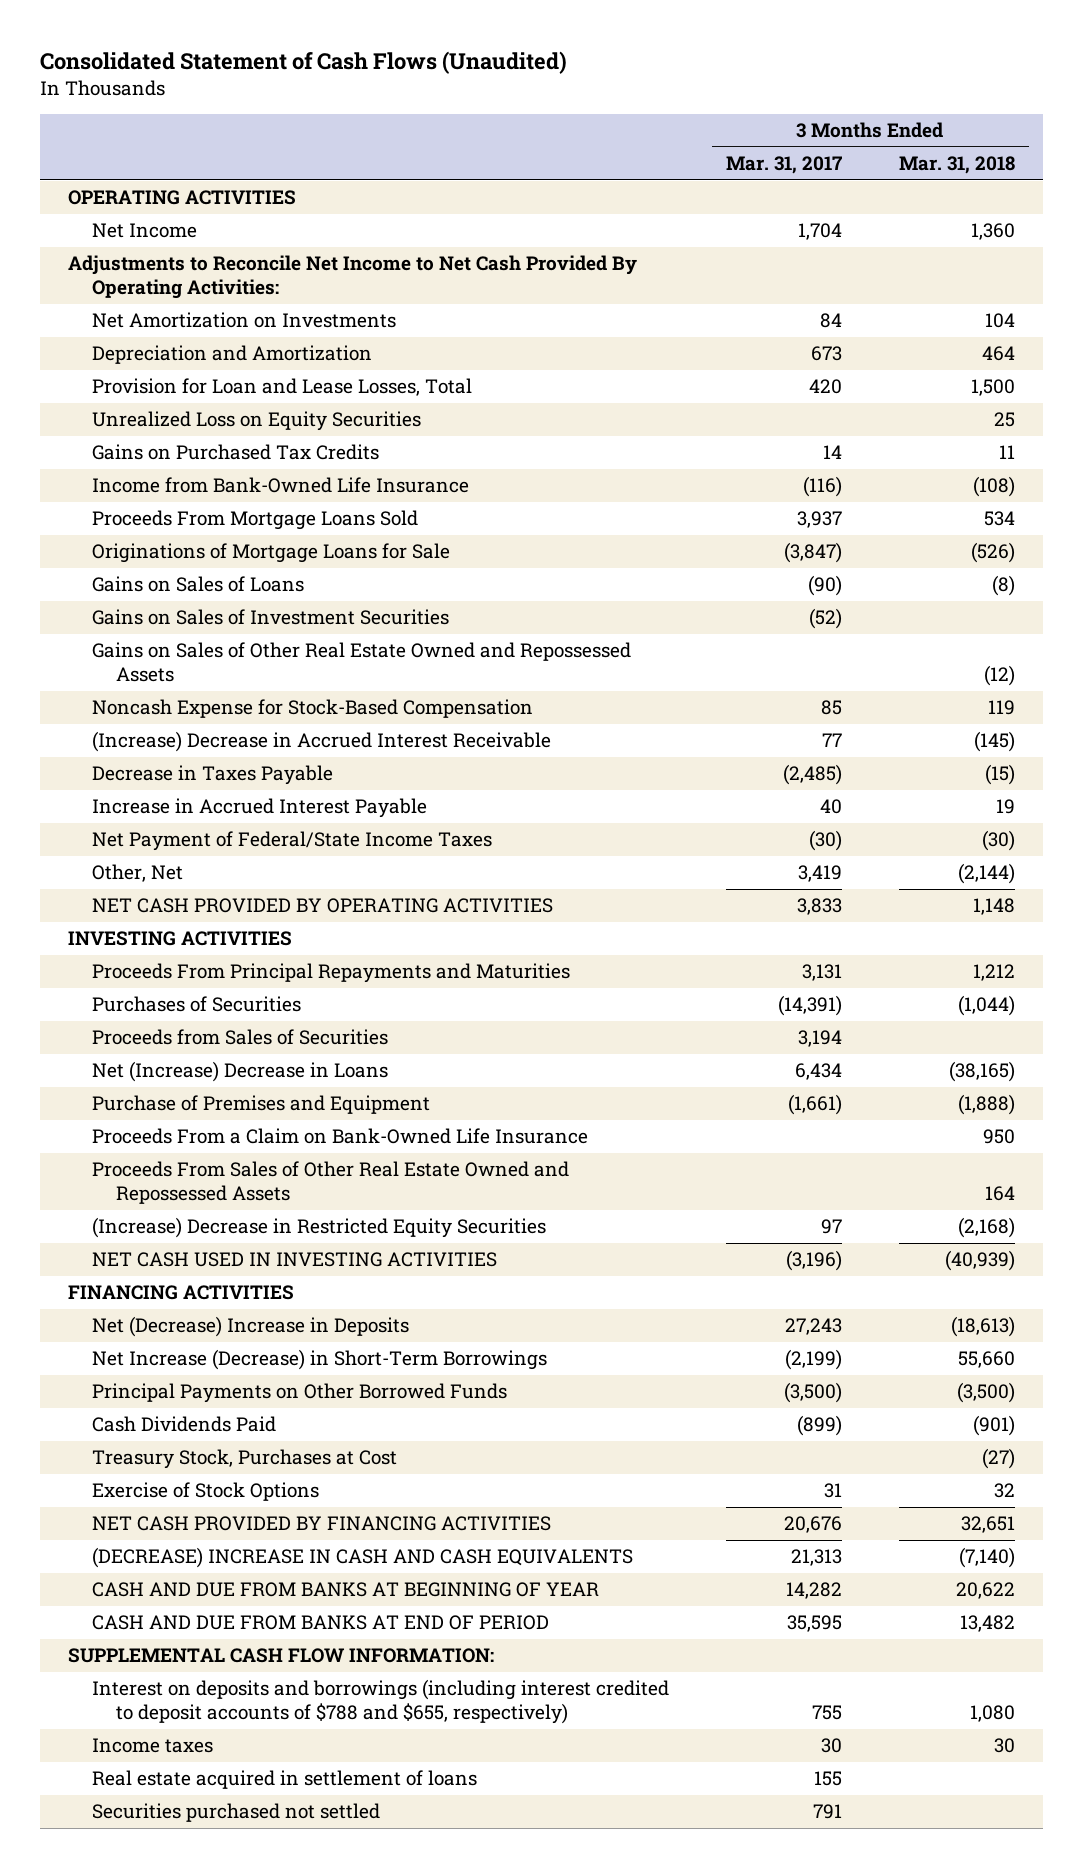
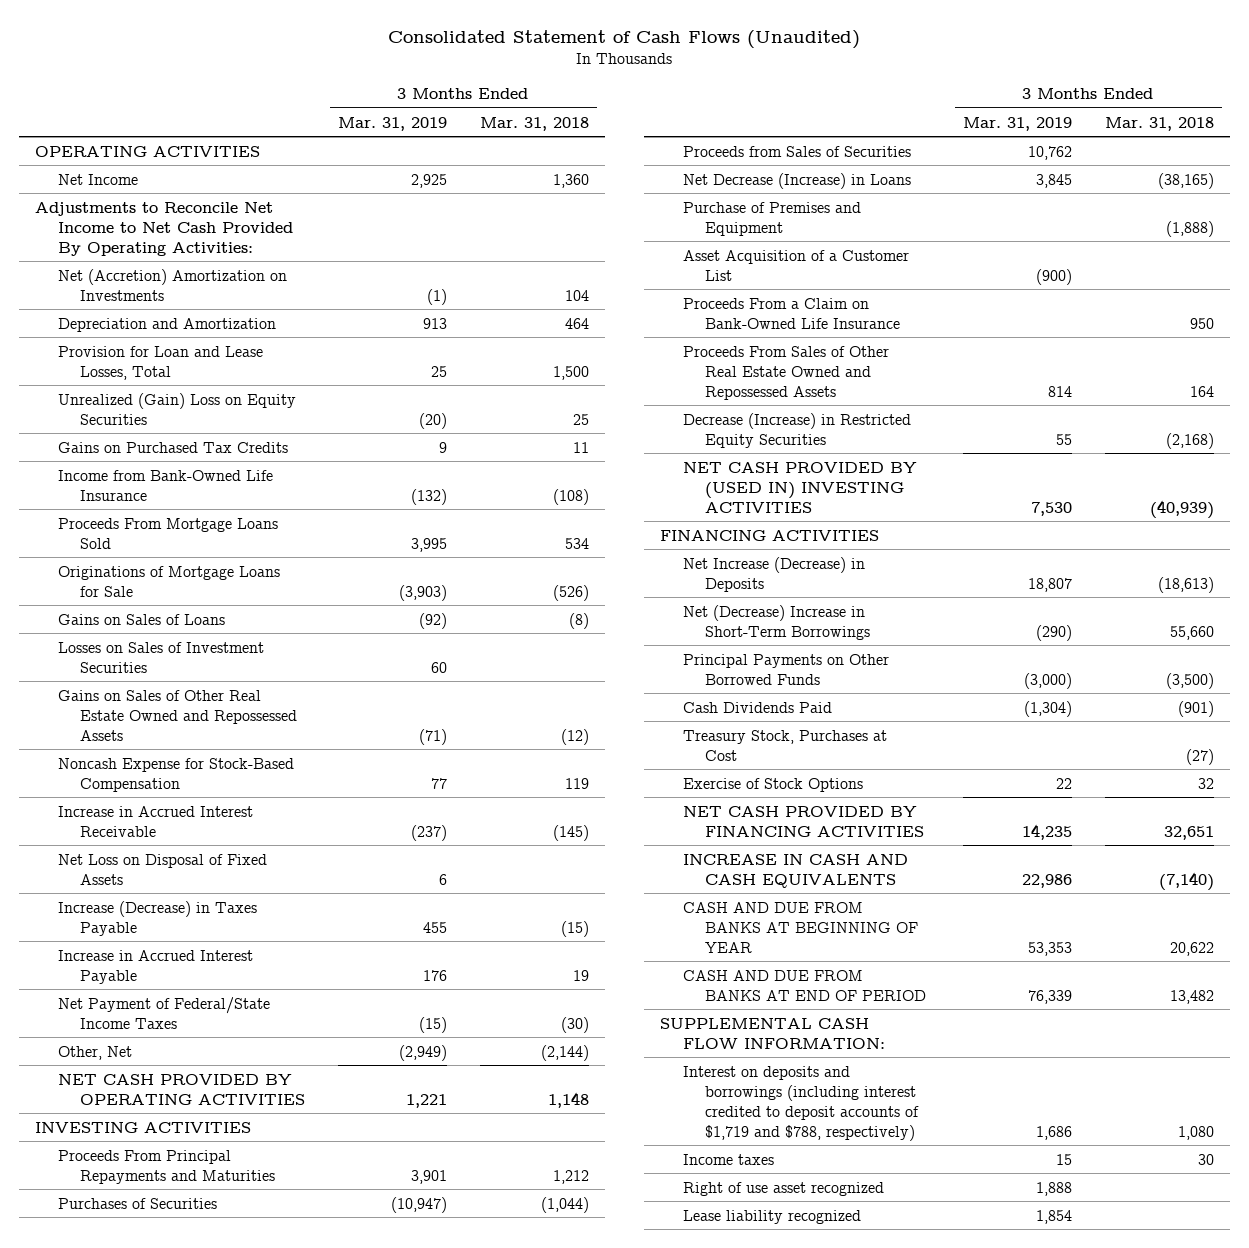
[725,156,842,175] Mar. 31, 2017 -> none
none -> [338,116,448,131] Mar. 31, 2019
[92,312,397,329] Net Amortization on Investments -> [57,268,287,301] Net (Accretion) Amortization on Investments
[92,411,422,432] Unrealized Loss on Equity Securities -> [57,392,296,425] Unrealized (Gain) Loss on Equity Securities
[92,609,450,626] Gains on Sales of Investment Securities -> [57,641,264,673] Losses on Sales of Investment Securities
[92,731,552,753] (Increase) Decrease in Accrued Interest Receivable -> [57,805,253,837] Increase in Accrued Interest Receivable
none -> [57,853,267,885] Net Loss on Disposal of Fixed Assets
[92,765,334,786] Decrease in Taxes Payable -> [57,900,257,936] Increase (Decrease) in Taxes Payable
[92,1061,389,1083] Net (Increase) Decrease in Loans -> [682,172,911,189] Net Decrease (Increase) in Loans
none -> [682,249,909,281] Asset Acquisition of a Customer List
[92,1217,547,1239] (Increase) Decrease in Restricted Equity Securities -> [682,412,911,448] Decrease (Increase) in Restricted Equity Securities
[92,1252,498,1268] NET CASH USED IN INVESTING ACTIVITIES -> [682,461,917,513] NET CASH PROVIDED BY (USED IN) INVESTING ACTIVITIES
[92,1316,410,1338] Net (Decrease) Increase in Deposits -> [682,556,865,592] Net Increase (Decrease) in Deposits
[92,1349,548,1371] Net Increase (Decrease) in Short-Term Borrowings -> [682,604,871,640] Net (Decrease) Increase in Short-Term Borrowings
[92,1547,634,1569] (DECREASE) INCREASE IN CASH AND CASH EQUIVALENTS -> [682,853,908,888] INCREASE IN CASH AND CASH EQUIVALENTS
[92,1679,670,1725] Interest on deposits and borrowings (including interest credited to deposit accounts of $788 and $655, respectively) -> [682,1065,920,1141] Interest on deposits and borrowings (including interest credited to deposit accounts of $1,719 and $788, respectively)
[92,1770,478,1790] Real estate acquired in settlement of loans -> none
[92,1803,381,1823] Securities purchased not settled -> none
none -> [682,1181,884,1196] Right of use asset recognized
none -> [682,1209,861,1224] Lease liability recognized

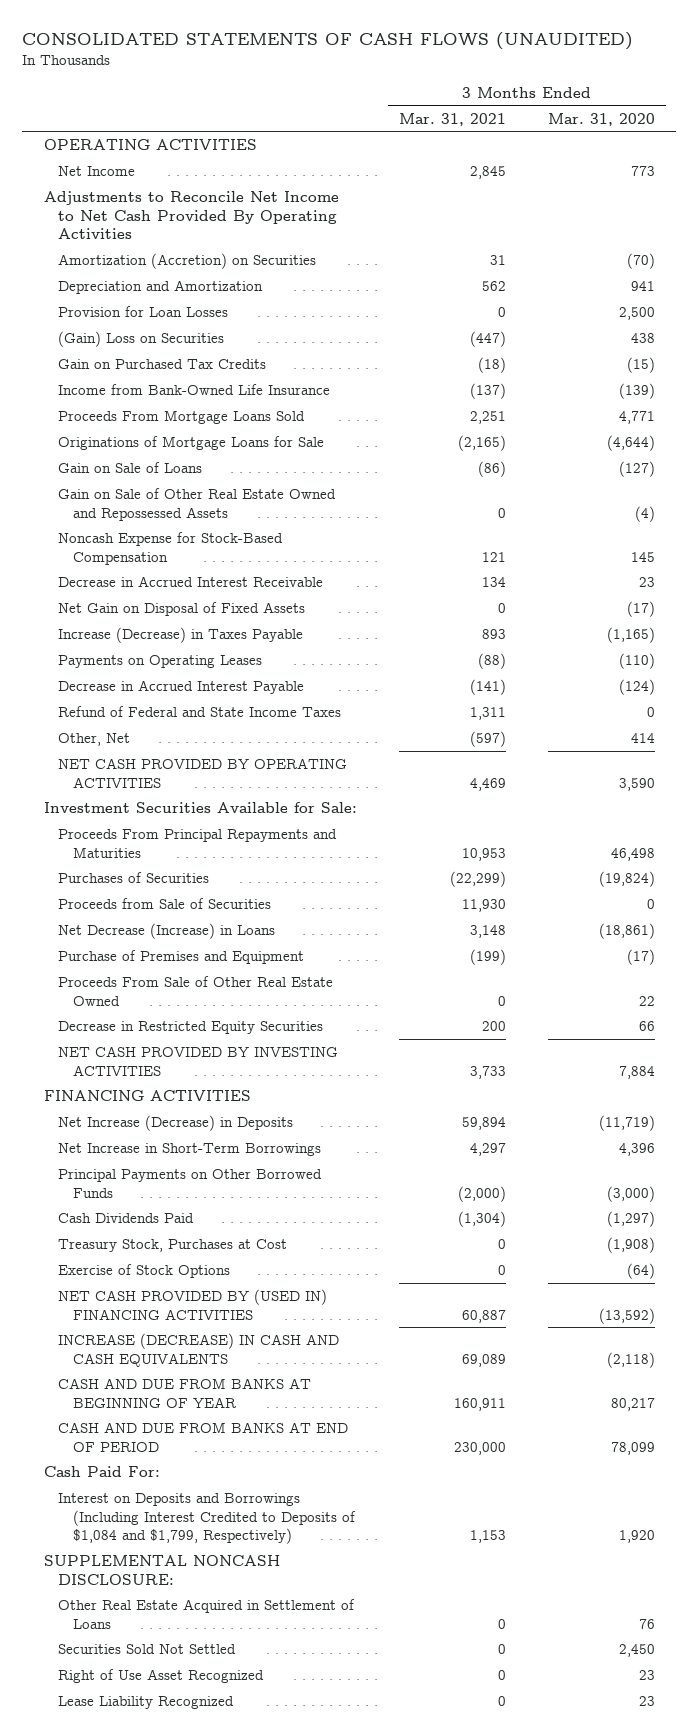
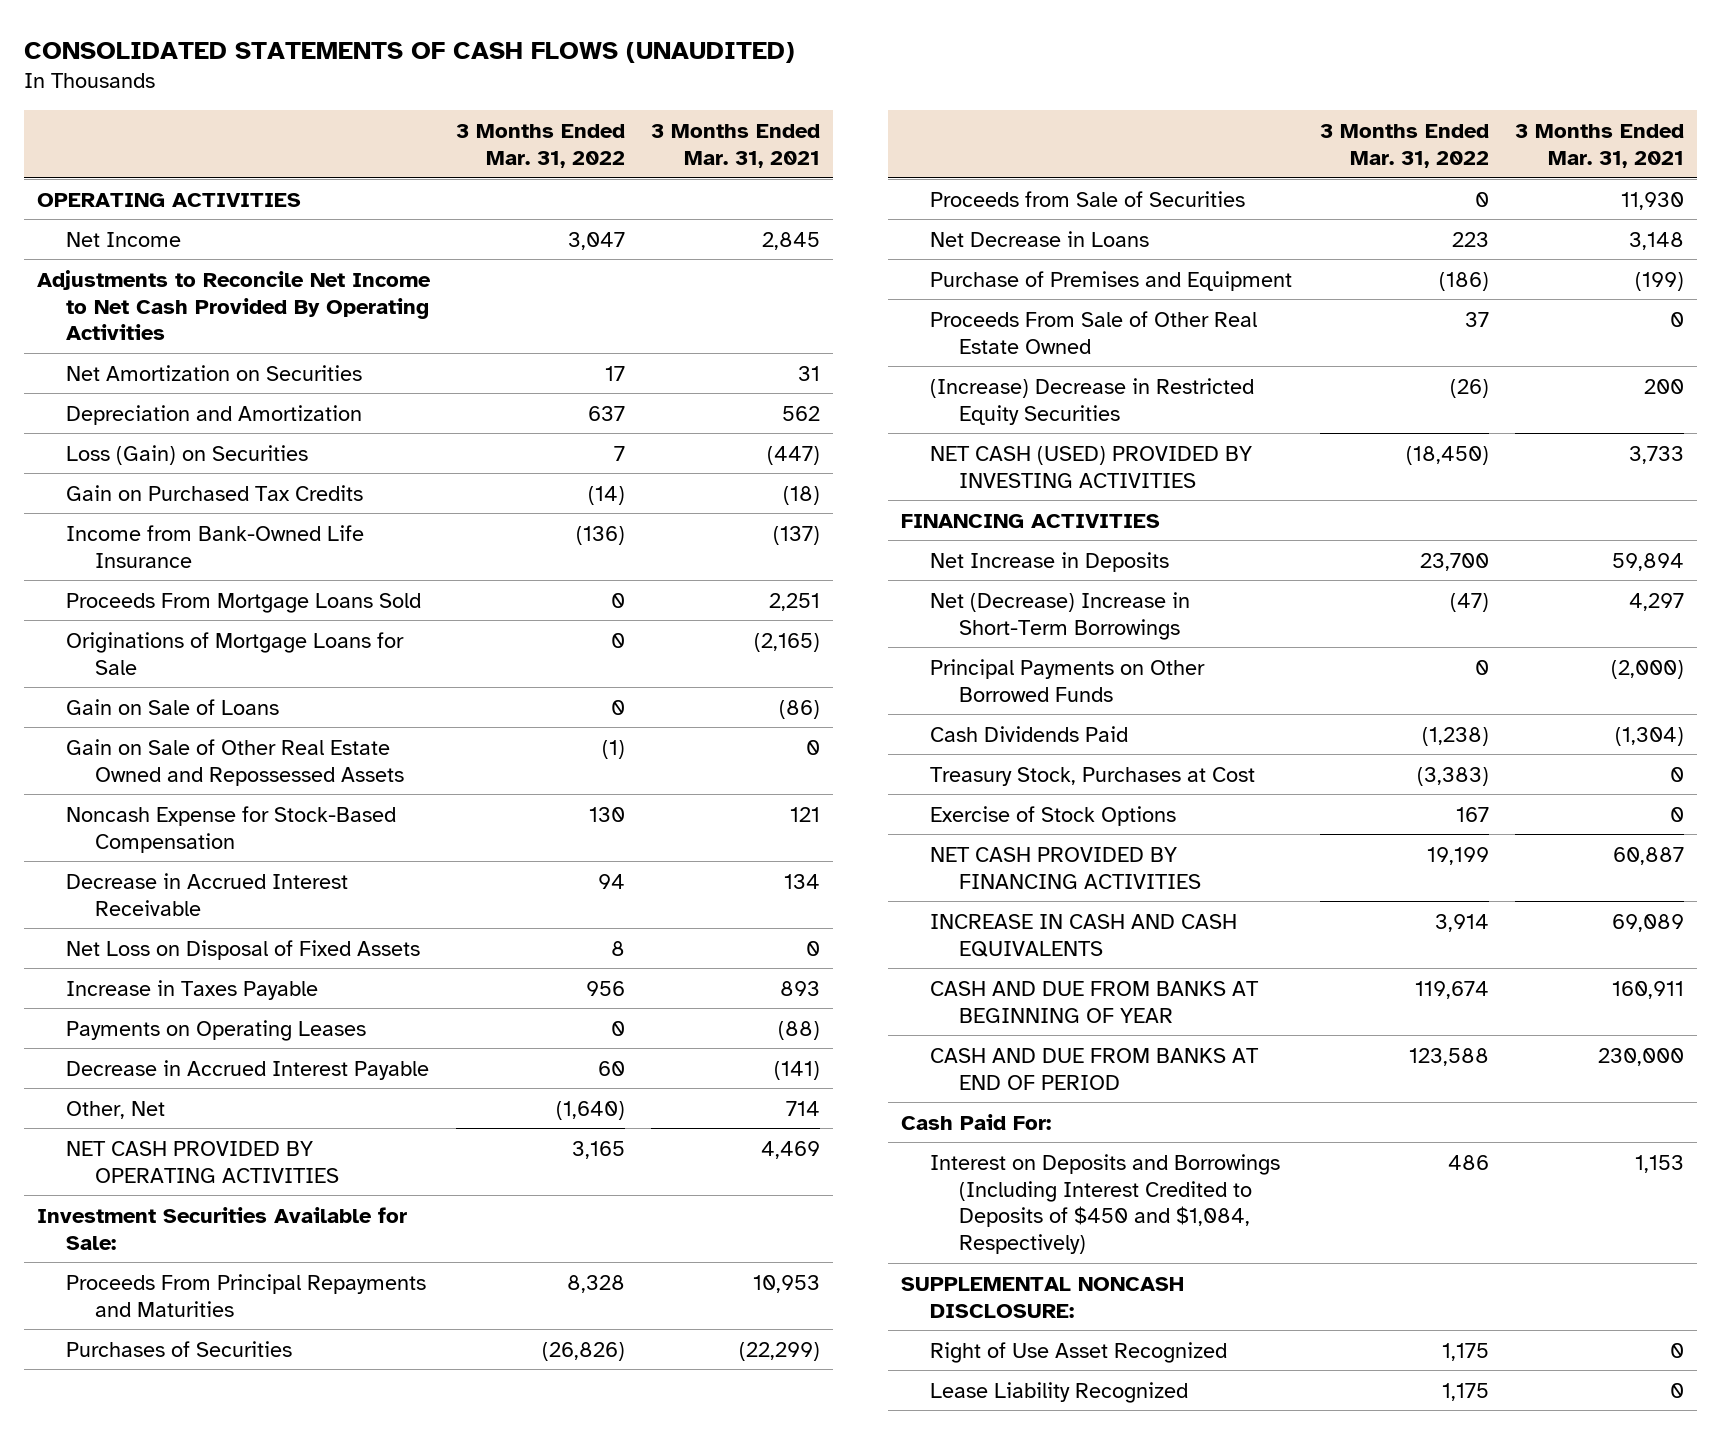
[548,112,656,126] Mar. 31, 2020 -> none
none -> [456,124,626,168] 3 Months Ended Mar. 31, 2022
[58,252,317,269] Amortization (Accretion) on Securities -> [65,364,362,381] Net Amortization on Securities
[58,305,229,317] Provision for Loan Losses -> none
[58,330,225,347] (Gain) Loss on Securities -> [65,444,308,465] Loss (Gain) on Securities
[58,601,306,616] Net Gain on Disposal of Fixed Assets -> [65,939,420,960] Net Loss on Disposal of Fixed Assets
[58,626,304,643] Increase (Decrease) in Taxes Payable -> [65,979,318,1000] Increase in Taxes Payable
[58,705,342,717] Refund of Federal and State Income Taxes -> none
[469,730,506,747] (597) -> [786,1100,821,1116] 714
[58,922,276,939] Net Decrease (Increase) in Loans -> [929,230,1149,247] Net Decrease in Loans
[58,1020,324,1034] Decrease in Restricted Equity Securities -> [929,377,1254,425] (Increase) Decrease in Restricted Equity Securities
[58,1045,339,1076] NET CASH PROVIDED BY INVESTING ACTIVITIES -> [929,445,1252,488] NET CASH (USED) PROVIDED BY INVESTING ACTIVITIES
[58,1114,294,1131] Net Increase (Decrease) in Deposits -> [929,551,1169,572] Net Increase in Deposits
[58,1142,322,1156] Net Increase in Short-Term Borrowings -> [929,591,1190,640] Net (Decrease) Increase in Short-Term Borrowings
[58,1288,328,1320] NET CASH PROVIDED BY (USED IN) FINANCING ACTIVITIES -> [929,846,1201,889] NET CASH PROVIDED BY FINANCING ACTIVITIES
[58,1332,340,1367] INCREASE (DECREASE) IN CASH AND CASH EQUIVALENTS -> [929,913,1237,957] INCREASE IN CASH AND CASH EQUIVALENTS
[58,1492,357,1545] Interest on Deposits and Borrowings (Including Interest Credited to Deposits of $1,084 and $1,799, Respectively) -> [929,1153,1280,1255] Interest on Deposits and Borrowings (Including Interest Credited to Deposits of $450 and $1,084, Respectively)
[58,1598,356,1629] Other Real Estate Acquired in Settlement of Loans -> none
[58,1643,237,1654] Securities Sold Not Settled -> none

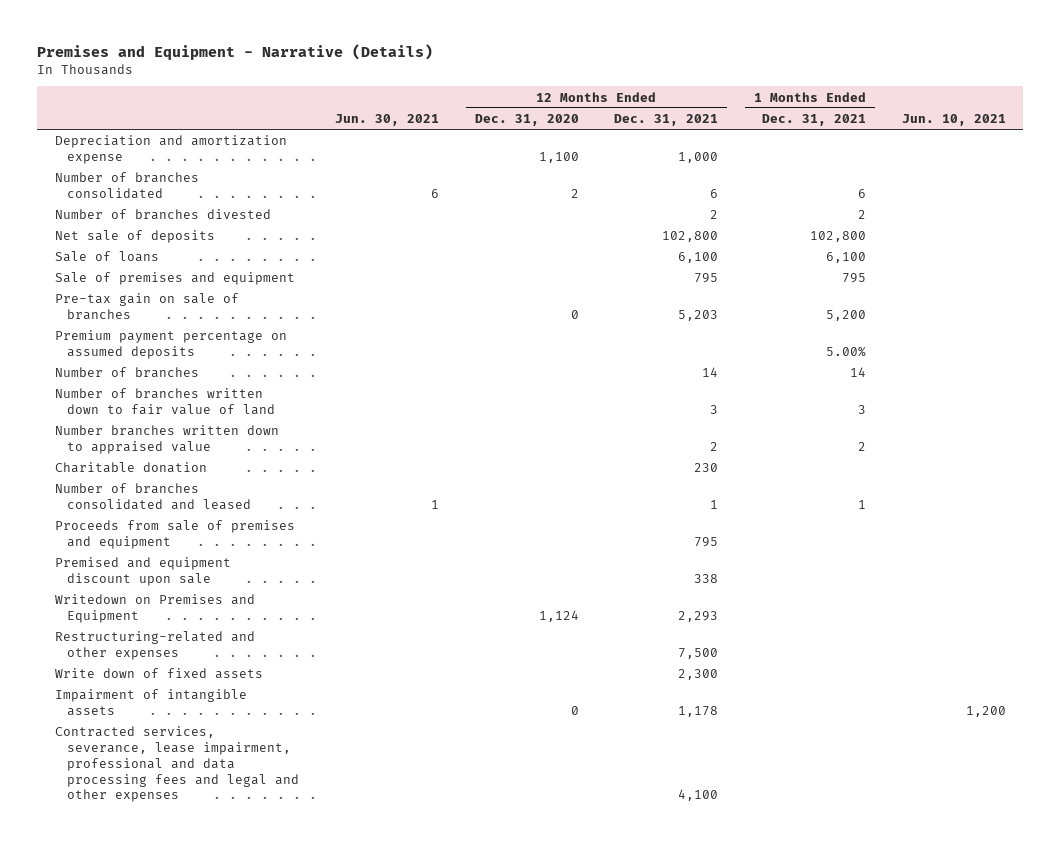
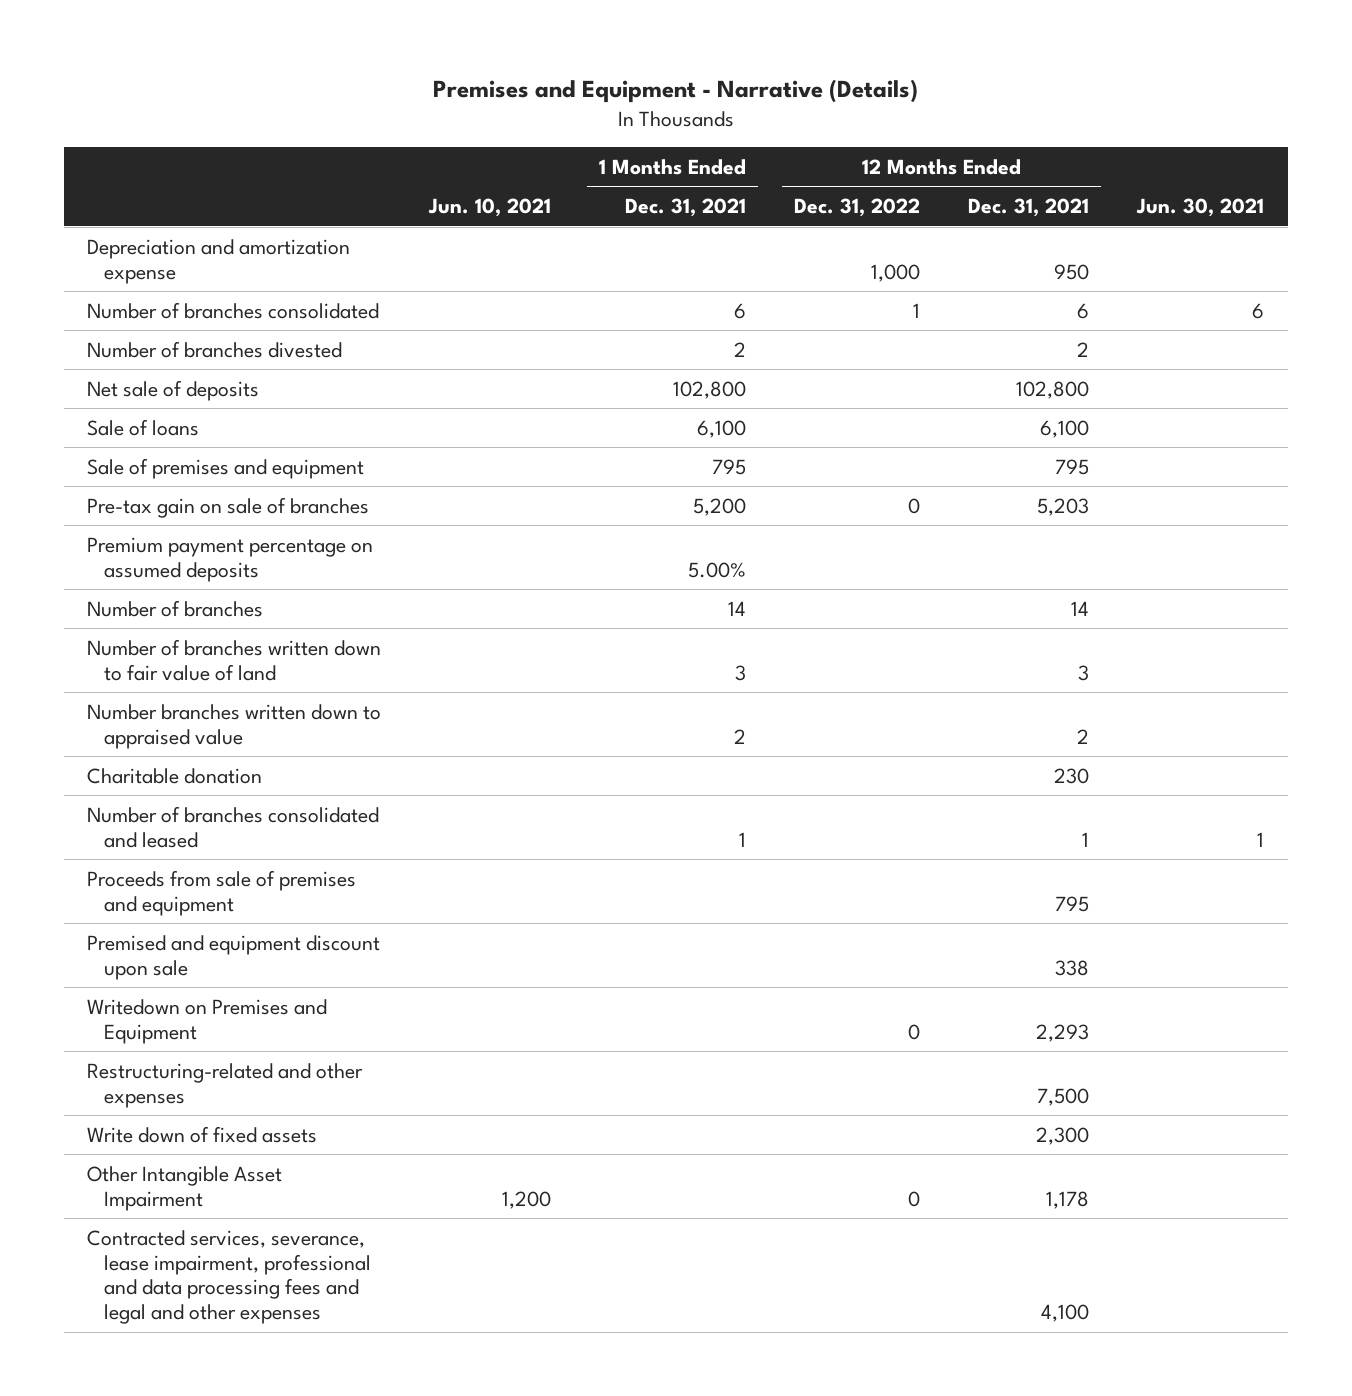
[474,114,579,127] Dec. 31, 2020 -> none
none -> [794,198,921,218] Dec. 31, 2022
[678,152,719,164] 1,000 -> [1054,263,1090,280] 950
[54,689,247,717] Impairment of intangible assets -> [87,1165,283,1211] Other Intangible Asset Impairment

